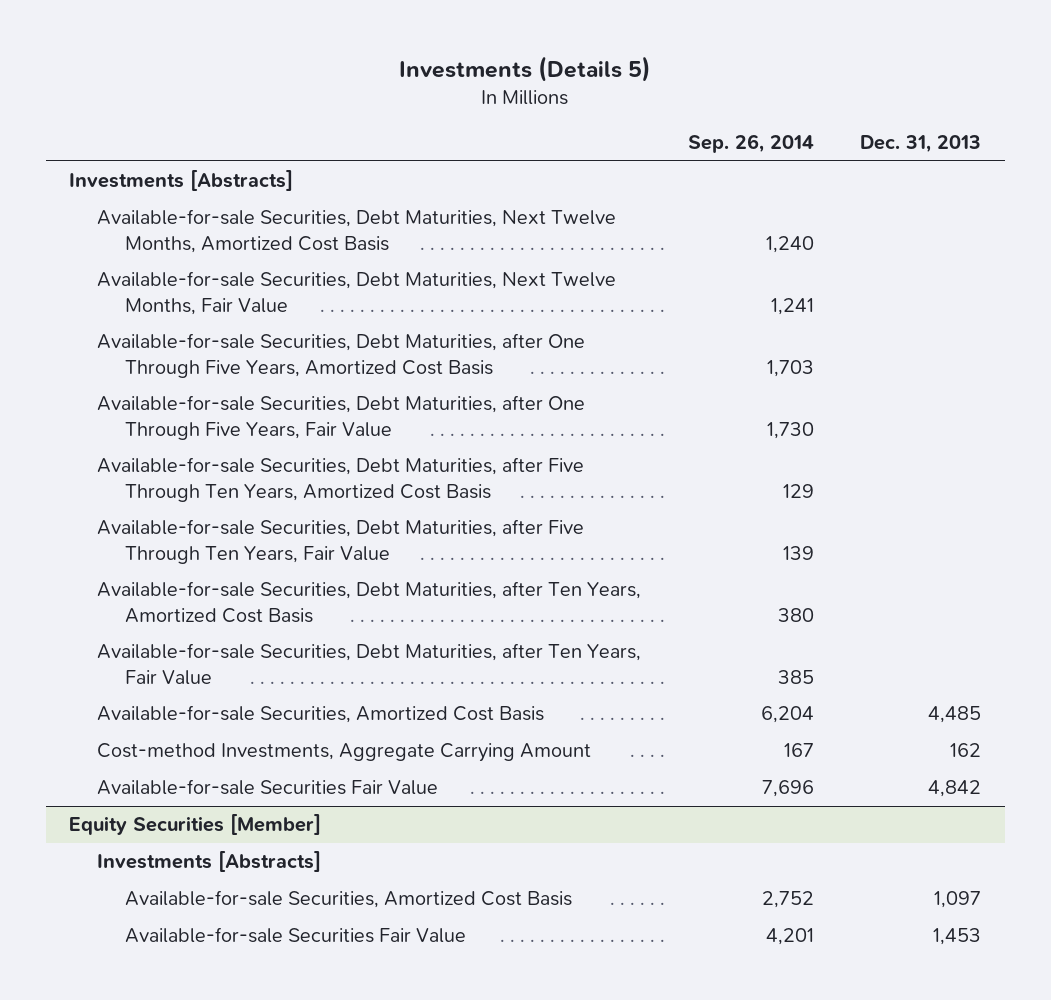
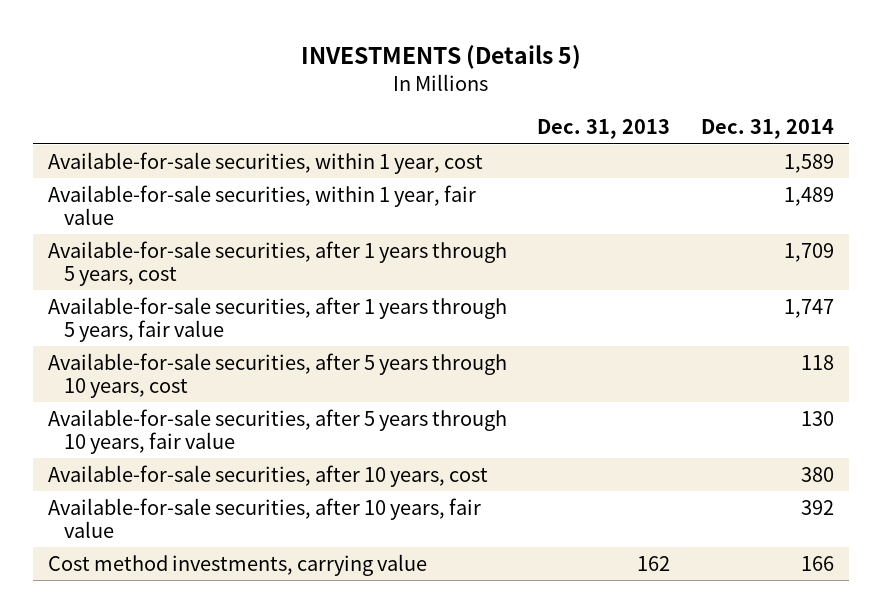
[399,55,652,82] Investments (Details 5) -> [300,44,581,69] INVESTMENTS (Details 5)
[687,133,814,153] Sep. 26, 2014 -> none
none -> [700,119,834,140] Dec. 31, 2014
[69,170,294,192] Investments [Abstracts] -> none
[97,705,545,724] Available-for-sale Securities, Amortized Cost Basis -> none
[97,779,439,796] Available-for-sale Securities Fair Value -> none
[69,814,322,836] Equity Securities [Member] -> none
[97,851,322,873] Investments [Abstracts] -> none
[124,890,572,909] Available-for-sale Securities, Amortized Cost Basis -> none
[124,927,466,944] Available-for-sale Securities Fair Value -> none
[97,209,617,253] Available-for-sale Securities, Debt Maturities, Next Twelve Months, Amortized Cost Basis -> [47,151,483,174] Available-for-sale securities, within 1 year, cost
[97,271,617,315] Available-for-sale Securities, Debt Maturities, Next Twelve Months, Fair Value -> [47,184,476,225] Available-for-sale securities, within 1 year, fair value
[97,333,586,378] Available-for-sale Securities, Debt Maturities, after One Through Five Years, Amortized Cost Basis -> [47,240,507,286] Available-for-sale securities, after 1 years through 5 years, cost
[97,395,586,440] Available-for-sale Securities, Debt Maturities, after One Through Five Years, Fair Value -> [47,296,507,342] Available-for-sale securities, after 1 years through 5 years, fair value
[97,457,585,502] Available-for-sale Securities, Debt Maturities, after Five Through Ten Years, Amortized Cost Basis -> [47,352,507,398] Available-for-sale securities, after 5 years through 10 years, cost
[97,519,585,564] Available-for-sale Securities, Debt Maturities, after Five Through Ten Years, Fair Value -> [47,408,507,454] Available-for-sale securities, after 5 years through 10 years, fair value
[97,581,642,623] Available-for-sale Securities, Debt Maturities, after Ten Years, Amortized Cost Basis -> [47,464,488,487] Available-for-sale securities, after 10 years, cost
[97,643,642,685] Available-for-sale Securities, Debt Maturities, after Ten Years, Fair Value -> [47,497,481,538] Available-for-sale securities, after 10 years, fair value
[97,743,592,763] Cost-method Investments, Aggregate Carrying Amount -> [47,553,427,576] Cost method investments, carrying value

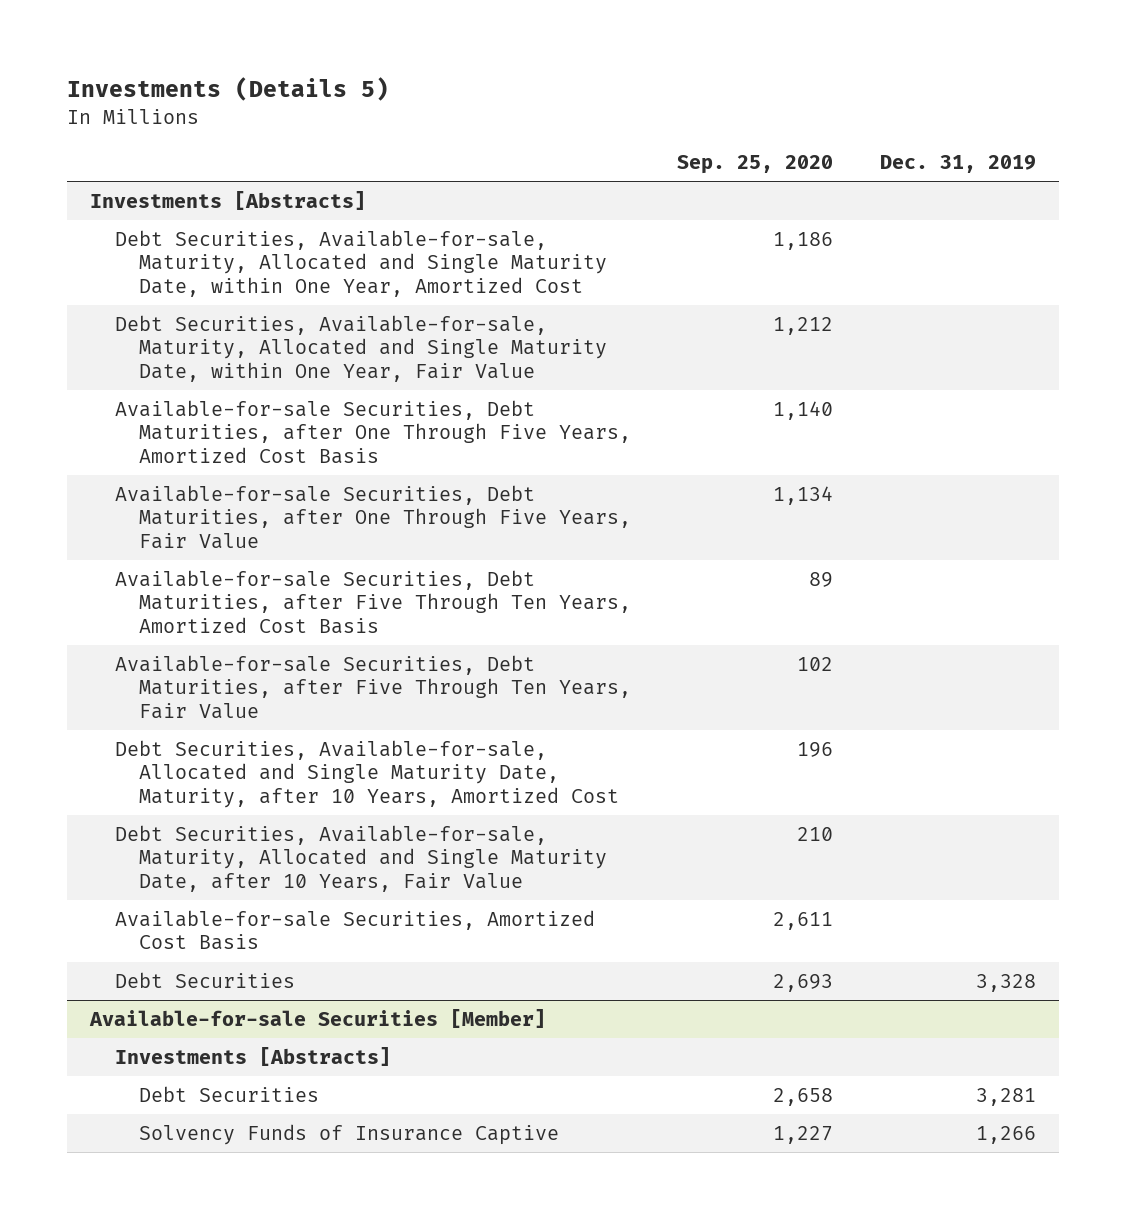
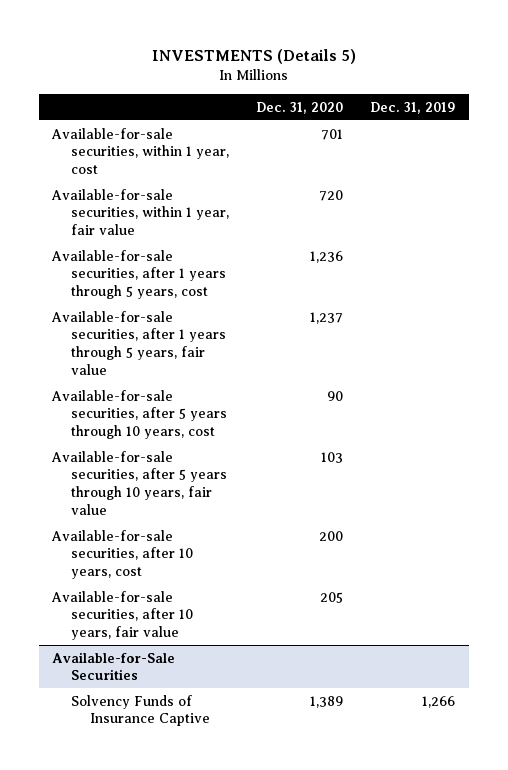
[67,77,390,102] Investments (Details 5) -> [151,48,356,64] INVESTMENTS (Details 5)
[677,154,834,174] Sep. 25, 2020 -> none
none -> [256,101,344,114] Dec. 31, 2020
[90,190,367,210] Investments [Abstracts] -> none
[114,909,595,951] Available-for-sale Securities, Amortized Cost Basis -> none
[114,971,295,988] Debt Securities -> none
[114,1046,391,1066] Investments [Abstracts] -> none
[139,1085,320,1102] Debt Securities -> none
[114,229,608,298] Debt Securities, Available-for-sale, Maturity, Allocated and Single Maturity Date, within One Year, Amortized Cost -> [51,127,230,174] Available-for-sale securities, within 1 year, cost
[114,314,608,383] Debt Securities, Available-for-sale, Maturity, Allocated and Single Maturity Date, within One Year, Fair Value -> [51,188,230,235] Available-for-sale securities, within 1 year, fair value
[114,399,632,465] Available-for-sale Securities, Debt Maturities, after One Through Five Years, Amortized Cost Basis -> [51,249,227,299] Available-for-sale securities, after 1 years through 5 years, cost
[114,484,632,550] Available-for-sale Securities, Debt Maturities, after One Through Five Years, Fair Value -> [51,310,227,375] Available-for-sale securities, after 1 years through 5 years, fair value
[114,569,632,635] Available-for-sale Securities, Debt Maturities, after Five Through Ten Years, Amortized Cost Basis -> [51,389,228,439] Available-for-sale securities, after 5 years through 10 years, cost
[114,654,632,720] Available-for-sale Securities, Debt Maturities, after Five Through Ten Years, Fair Value -> [51,450,228,515] Available-for-sale securities, after 5 years through 10 years, fair value
[114,739,620,809] Debt Securities, Available-for-sale, Allocated and Single Maturity Date, Maturity, after 10 Years, Amortized Cost -> [51,529,194,579] Available-for-sale securities, after 10 years, cost
[114,824,608,893] Debt Securities, Available-for-sale, Maturity, Allocated and Single Maturity Date, after 10 Years, Fair Value -> [51,590,194,640] Available-for-sale securities, after 10 years, fair value
[89,1008,547,1028] Available-for-sale Securities [Member] -> [52,651,176,681] Available-for-Sale Securities

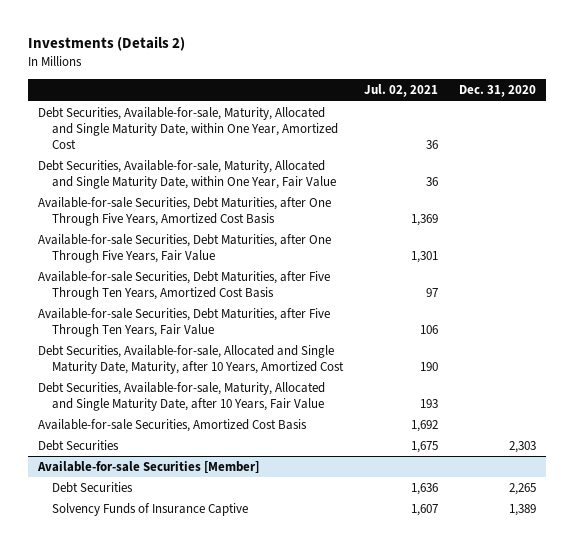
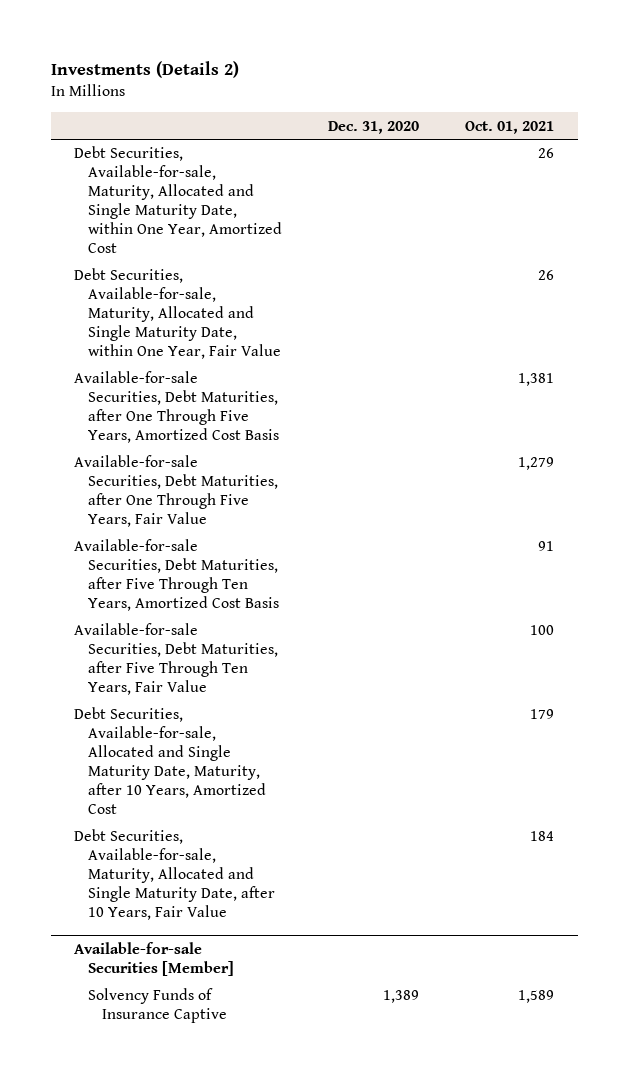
[363,84,438,98] Jul. 02, 2021 -> none
none -> [465,120,555,134] Oct. 01, 2021
[38,418,308,432] Available-for-sale Securities, Amortized Cost Basis -> none
[38,439,120,451] Debt Securities -> none
[52,481,134,493] Debt Securities -> none

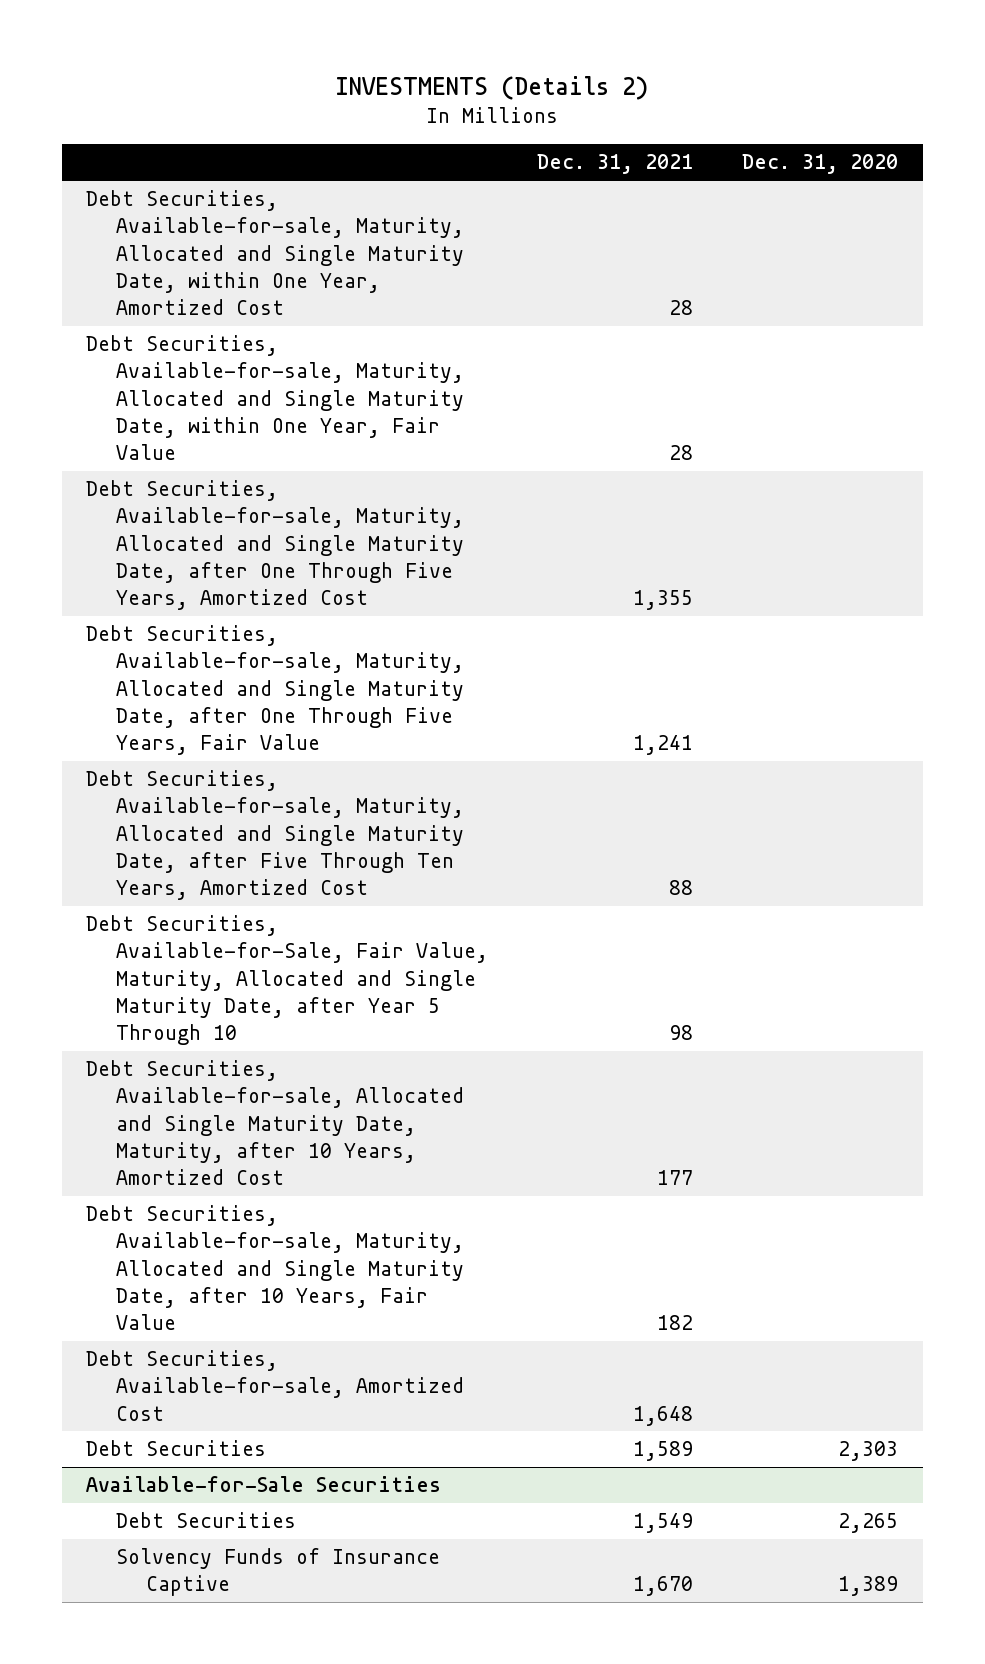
[50,61,239,79] Investments (Details 2) -> [335,75,649,100] INVESTMENTS (Details 2)
[465,120,555,134] Oct. 01, 2021 -> none
none -> [537,154,694,175] Dec. 31, 2021
[73,371,279,444] Available-for-sale Securities, Debt Maturities, after One Through Five Years, Amortized Cost Basis -> [86,480,465,610] Debt Securities, Available-for-sale, Maturity, Allocated and Single Maturity Date, after One Through Five Years, Amortized Cost
[73,455,278,528] Available-for-sale Securities, Debt Maturities, after One Through Five Years, Fair Value -> [86,625,465,755] Debt Securities, Available-for-sale, Maturity, Allocated and Single Maturity Date, after One Through Five Years, Fair Value
[73,539,279,612] Available-for-sale Securities, Debt Maturities, after Five Through Ten Years, Amortized Cost Basis -> [86,770,465,900] Debt Securities, Available-for-sale, Maturity, Allocated and Single Maturity Date, after Five Through Ten Years, Amortized Cost
[73,623,278,696] Available-for-sale Securities, Debt Maturities, after Five Through Ten Years, Fair Value -> [86,915,489,1045] Debt Securities, Available-for-Sale, Fair Value, Maturity, Allocated and Single Maturity Date, after Year 5 Through 10
none -> [86,1350,465,1421] Debt Securities, Available-for-sale, Amortized Cost
none -> [86,1440,267,1457] Debt Securities
[73,941,234,976] Available-for-sale Securities [Member] -> [86,1476,442,1493] Available-for-Sale Securities
none -> [116,1512,297,1529] Debt Securities

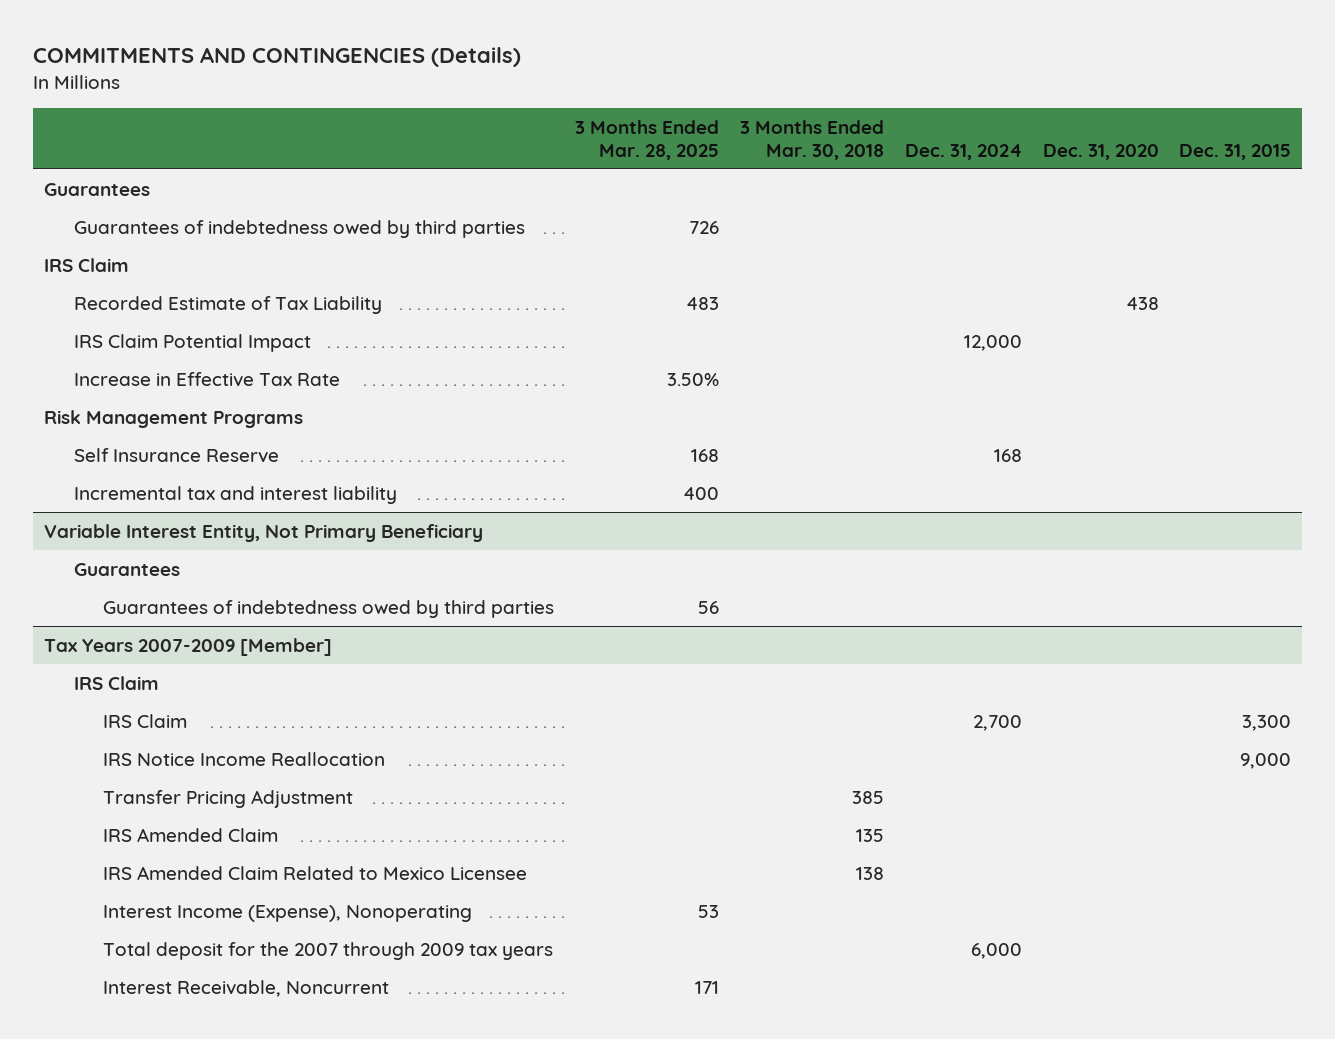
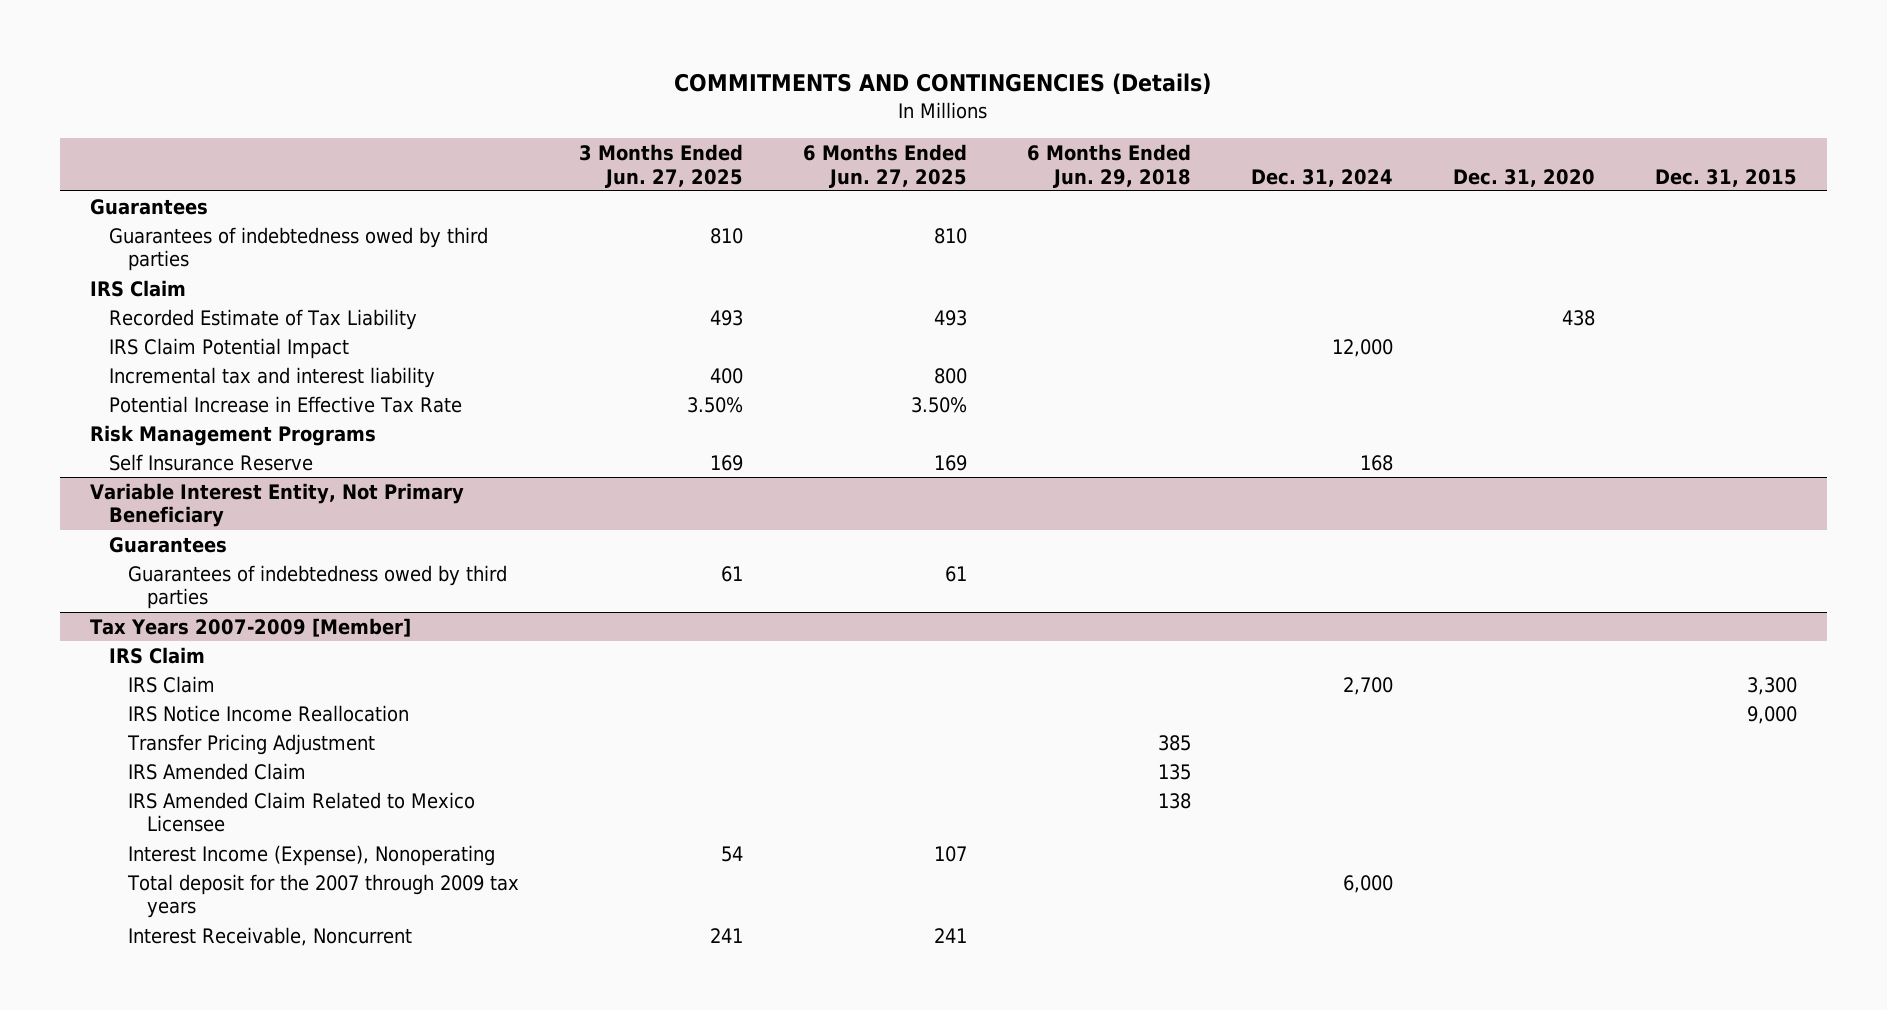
[575,119,720,160] 3 Months Ended Mar. 28, 2025 -> none
[739,119,884,160] 3 Months Ended Mar. 30, 2018 -> none
none -> [579,143,744,188] 3 Months Ended Jun. 27, 2025
none -> [803,143,968,188] 6 Months Ended Jun. 27, 2025
none -> [1027,143,1192,188] 6 Months Ended Jun. 29, 2018
[73,485,397,504] Incremental tax and interest liability -> [108,366,435,388] Incremental tax and interest liability
[73,371,340,387] Increase in Effective Tax Rate -> [108,395,462,413] Potential Increase in Effective Tax Rate

